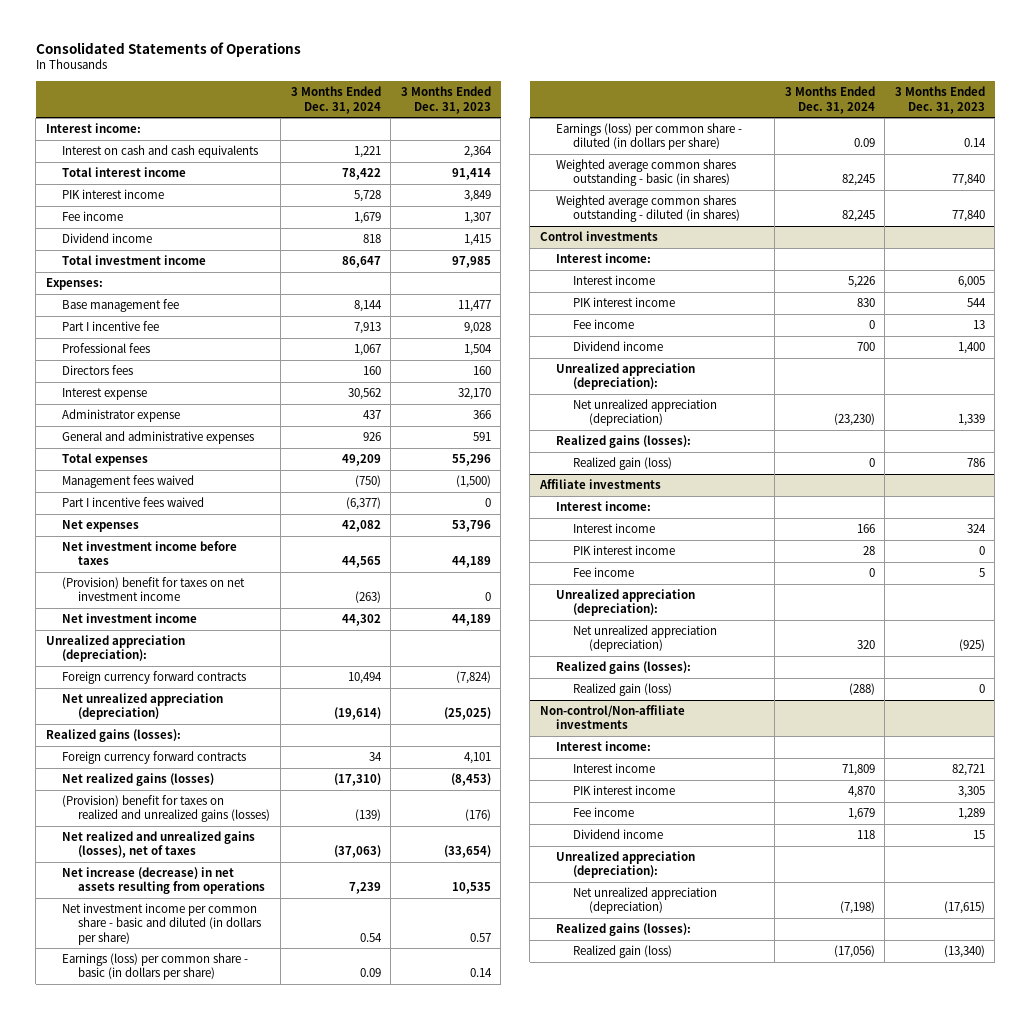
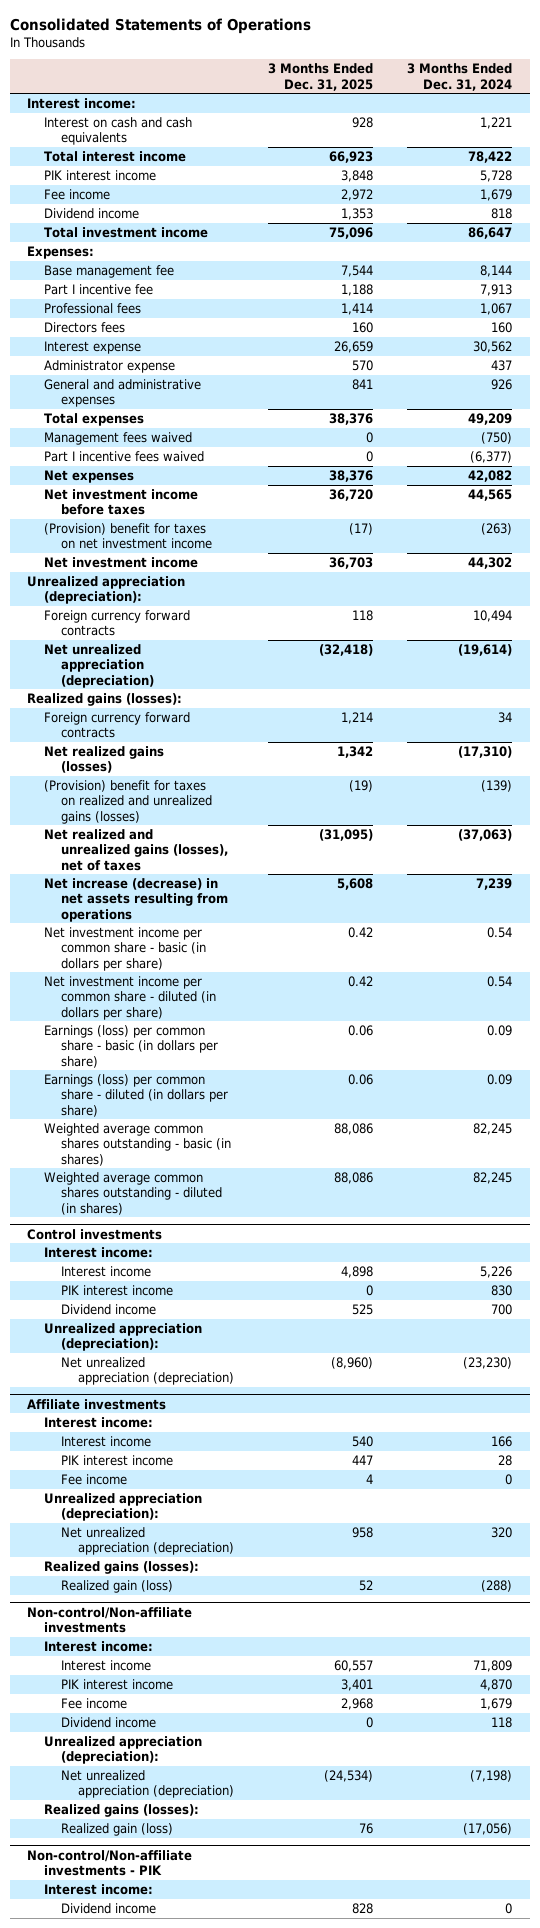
[400,86,491,114] 3 Months Ended Dec. 31, 2023 -> none
none -> [267,63,373,91] 3 Months Ended Dec. 31, 2025
[62,903,262,945] Net investment income per common share - basic and diluted (in dollars per share) -> [44,926,206,971] Net investment income per common share - basic (in dollars per share)
none -> [44,975,216,1020] Net investment income per common share - diluted (in dollars per share)
[572,319,634,330] Fee income -> none
[556,435,692,449] Realized gains (losses): -> none
[572,457,672,471] Realized gain (loss) -> none
none -> [27,1849,193,1876] Non-control/Non-affiliate investments - PIK
none -> [44,1883,154,1895] Interest income:
none -> [60,1902,156,1914] Dividend income

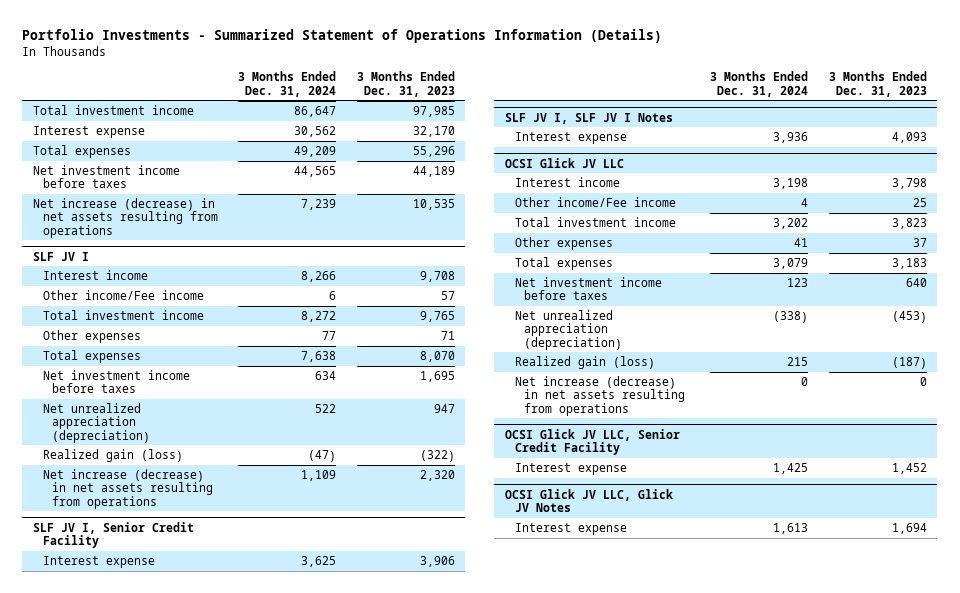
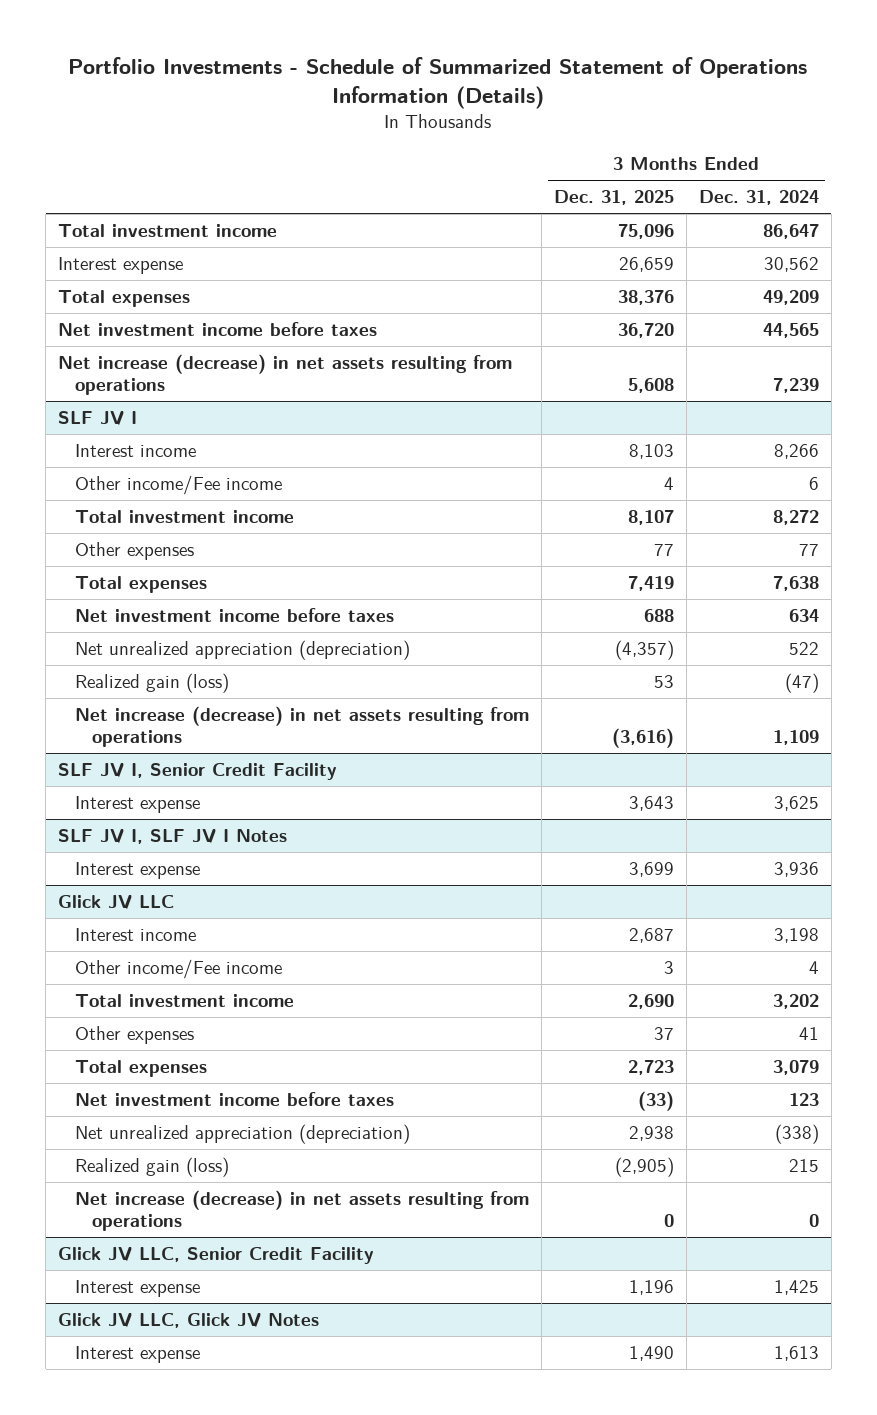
[22,29,663,44] Portfolio Investments - Summarized Statement of Operations Information (Details) -> [68,57,808,110] Portfolio Investments - Schedule of Summarized Statement of Operations Information (Details)
[357,71,456,97] 3 Months Ended Dec. 31, 2023 -> none
none -> [553,190,674,206] Dec. 31, 2025
[504,157,624,168] OCSI Glick JV LLC -> [58,895,175,911] Glick JV LLC
[504,428,680,456] OCSI Glick JV LLC, Senior Credit Facility -> [58,1247,375,1265] Glick JV LLC, Senior Credit Facility
[504,488,673,513] OCSI Glick JV LLC, Glick JV Notes -> [58,1313,320,1329] Glick JV LLC, Glick JV Notes

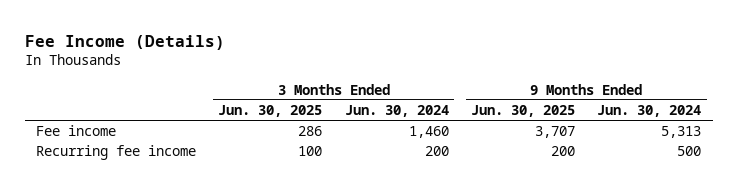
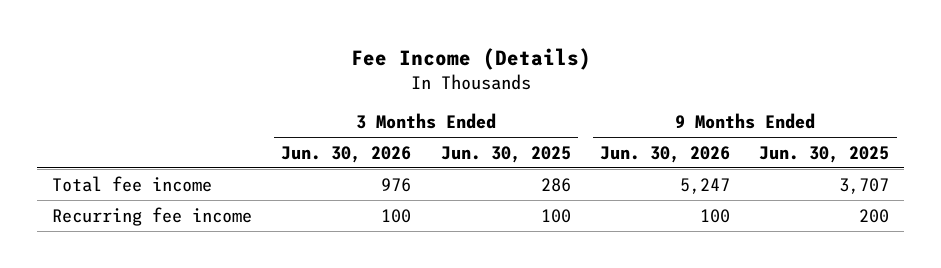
[344,105,449,118] Jun. 30, 2024 -> none
[597,105,702,118] Jun. 30, 2024 -> none
none -> [281,145,412,163] Jun. 30, 2026
none -> [599,145,730,163] Jun. 30, 2026
[36,125,117,137] Fee income -> [51,175,212,192] Total fee income

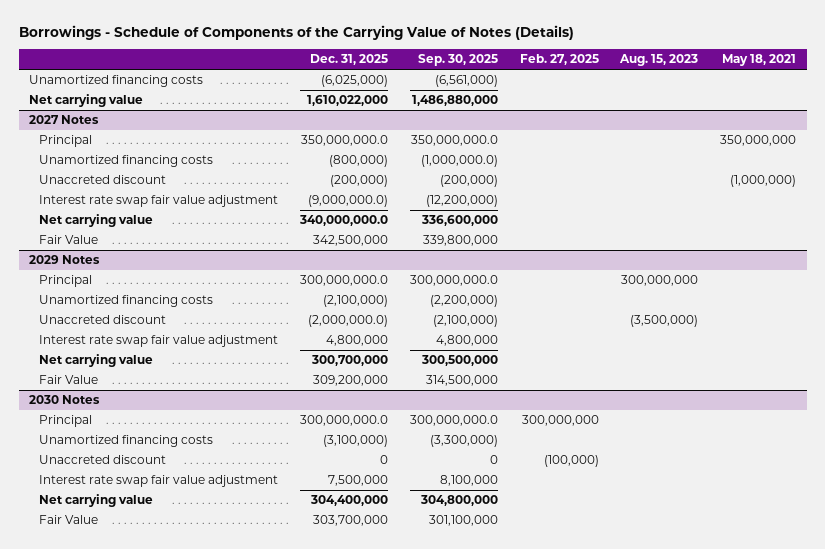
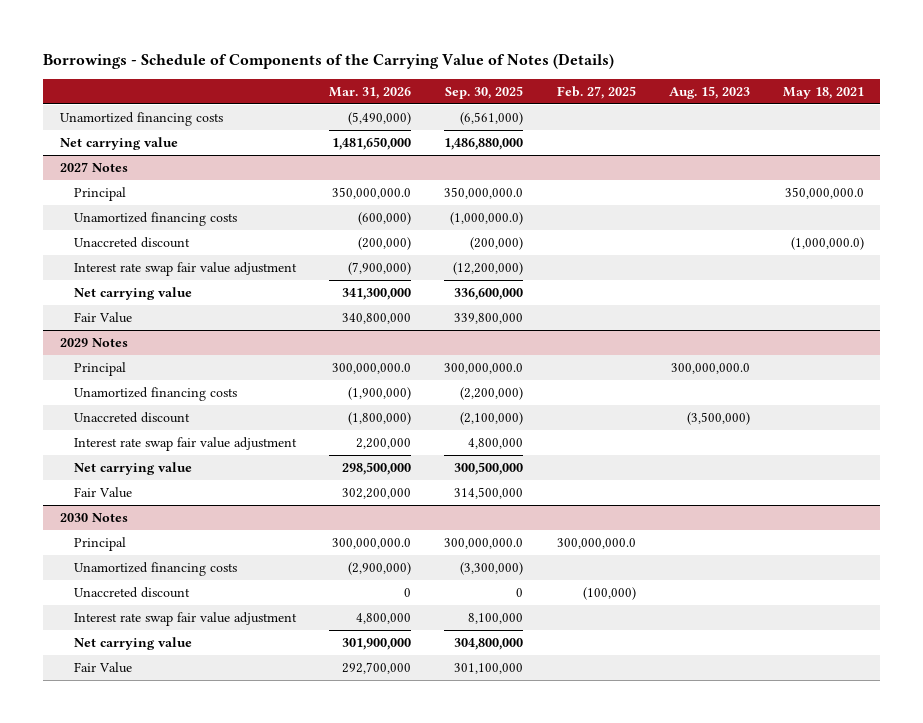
[310,54,389,66] Dec. 31, 2025 -> none
none -> [329,86,412,99] Mar. 31, 2026
[719,135,796,147] 350,000,000 -> [784,187,864,200] 350,000,000.0
[729,175,796,188] (1,000,000) -> [790,237,864,251] (1,000,000.0)
[621,275,699,287] 300,000,000 -> [670,363,750,375] 300,000,000.0
[521,415,599,427] 300,000,000 -> [556,538,636,550] 300,000,000.0

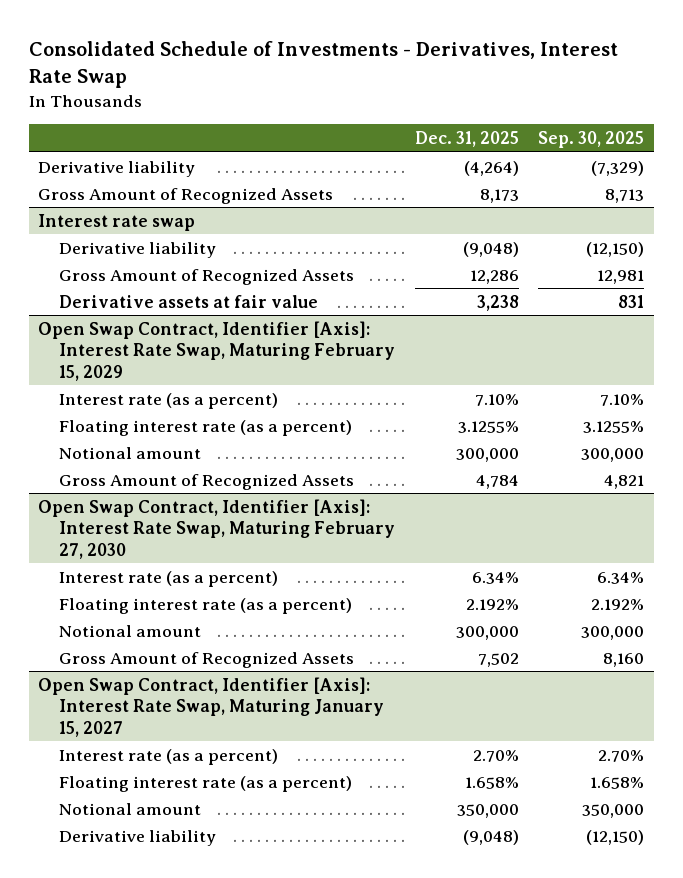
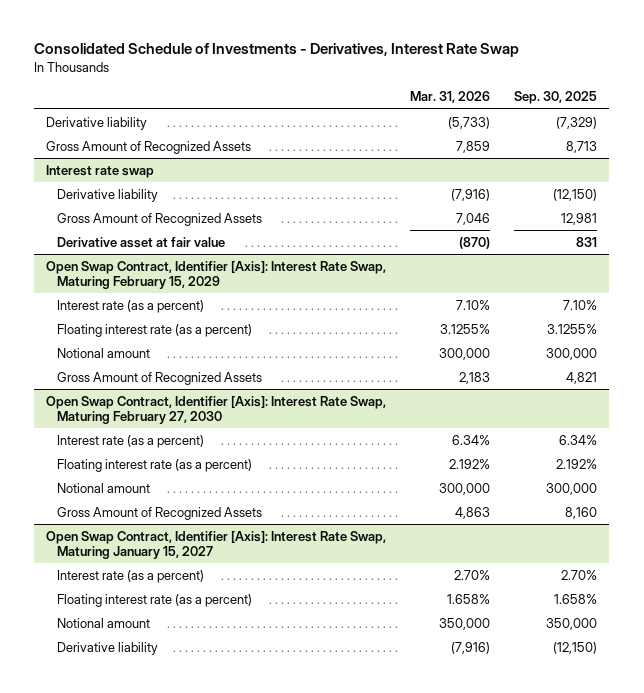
[414,131,519,148] Dec. 31, 2025 -> none
none -> [410,91,491,104] Mar. 31, 2026
[59,294,319,308] Derivative assets at fair value -> [57,236,226,248] Derivative asset at fair value

